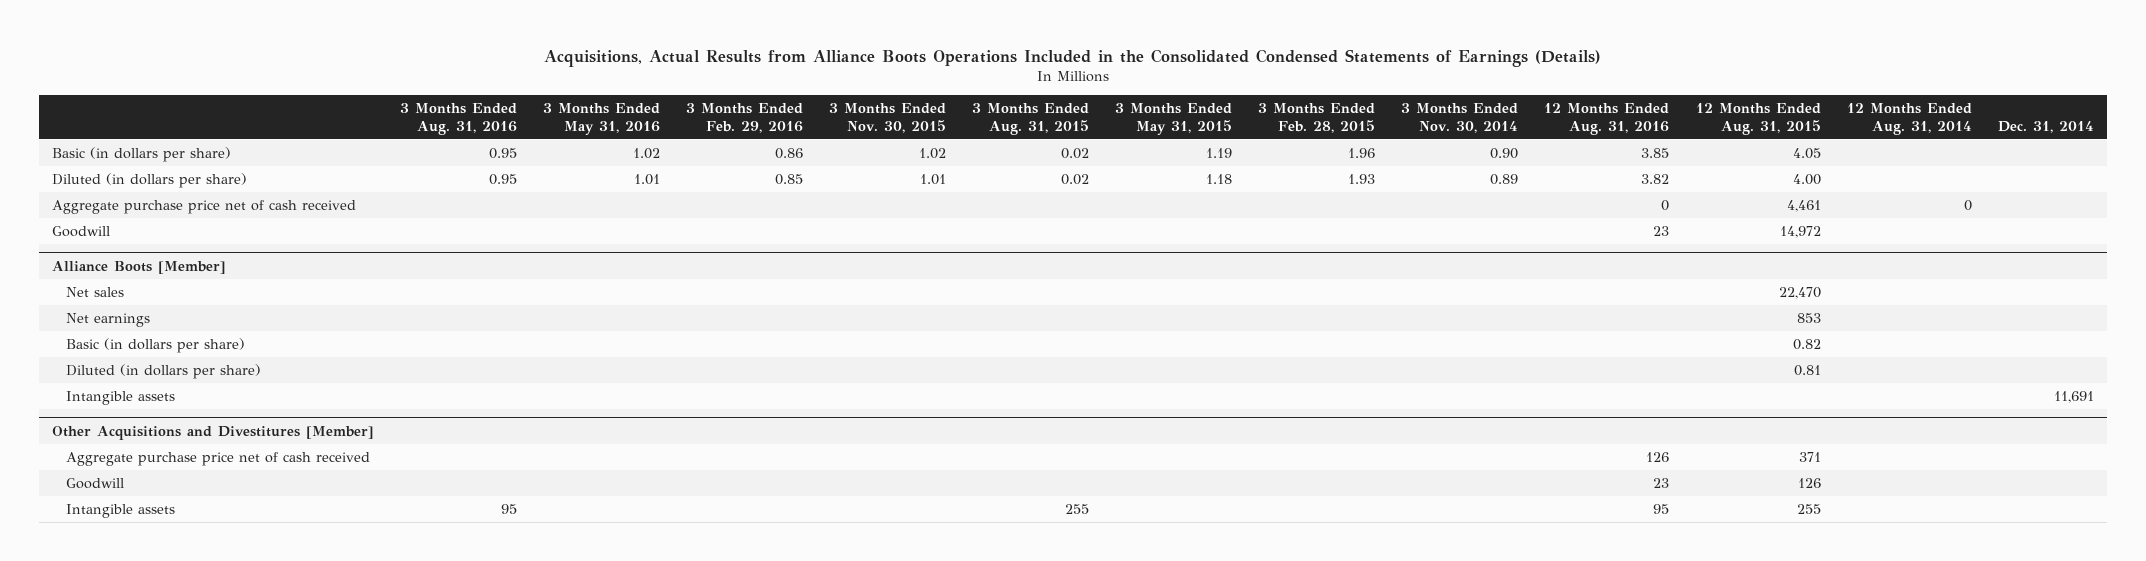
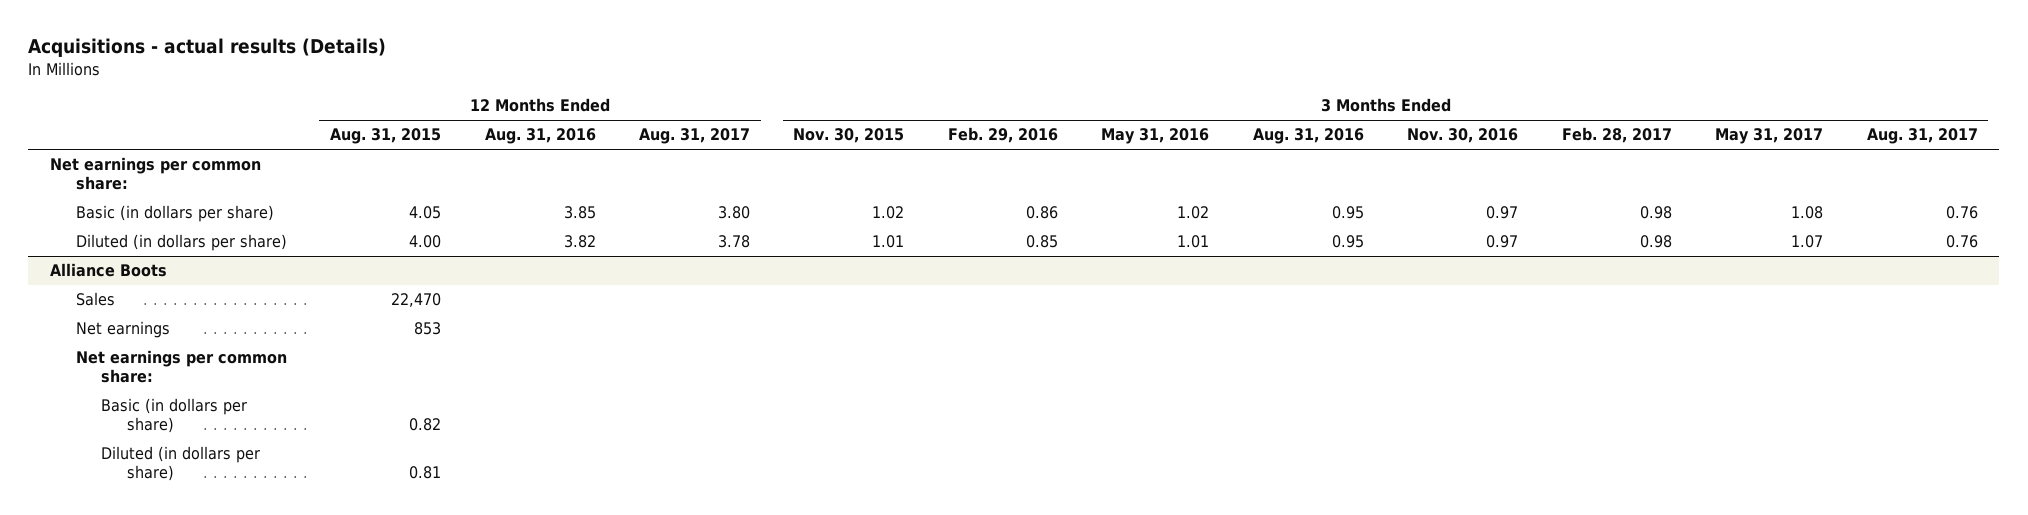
[543,48,1601,67] Acquisitions, Actual Results from Alliance Boots Operations Included in the Consolidated Condensed Statements of Earnings (Details) -> [28,38,387,58] Acquisitions - actual results (Details)
[972,103,1090,135] 3 Months Ended Aug. 31, 2015 -> none
[1115,103,1233,135] 3 Months Ended May 31, 2015 -> none
[1258,103,1376,133] 3 Months Ended Feb. 28, 2015 -> none
[1401,103,1519,133] 3 Months Ended Nov. 30, 2014 -> none
[1846,103,1972,135] 12 Months Ended Aug. 31, 2014 -> none
[1997,120,2094,133] Dec. 31, 2014 -> none
none -> [639,128,751,145] Aug. 31, 2017
none -> [1407,128,1519,144] Nov. 30, 2016
none -> [1561,127,1672,144] Feb. 28, 2017
none -> [1715,128,1824,145] May 31, 2017
none -> [1866,128,1978,145] Aug. 31, 2017
none -> [50,157,262,191] Net earnings per common share:
[52,199,357,214] Aggregate purchase price net of cash received -> none
[52,225,111,237] Goodwill -> none
[52,260,227,274] Alliance Boots [Member] -> [50,263,168,278] Alliance Boots
[66,286,125,297] Net sales -> [75,292,115,307] Sales
none -> [75,350,287,384] Net earnings per common share:
[66,390,176,405] Intangible assets -> none
[52,425,375,440] Other Acquisitions and Divestitures [Member] -> none
[66,451,371,466] Aggregate purchase price net of cash received -> none
[66,477,125,489] Goodwill -> none
[66,503,176,518] Intangible assets -> none

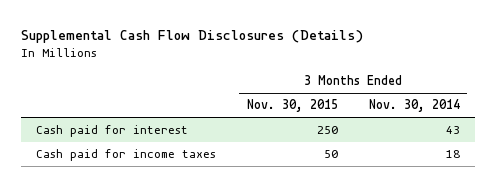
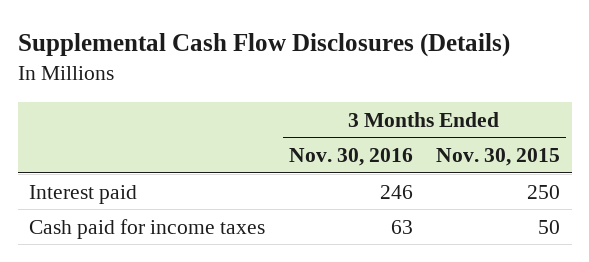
[368,99,460,113] 3 Months Ended Nov. 30, 2014 -> none
none -> [288,148,413,167] Nov. 30, 2016
[36,125,189,138] Cash paid for interest -> [29,184,138,204] Interest paid

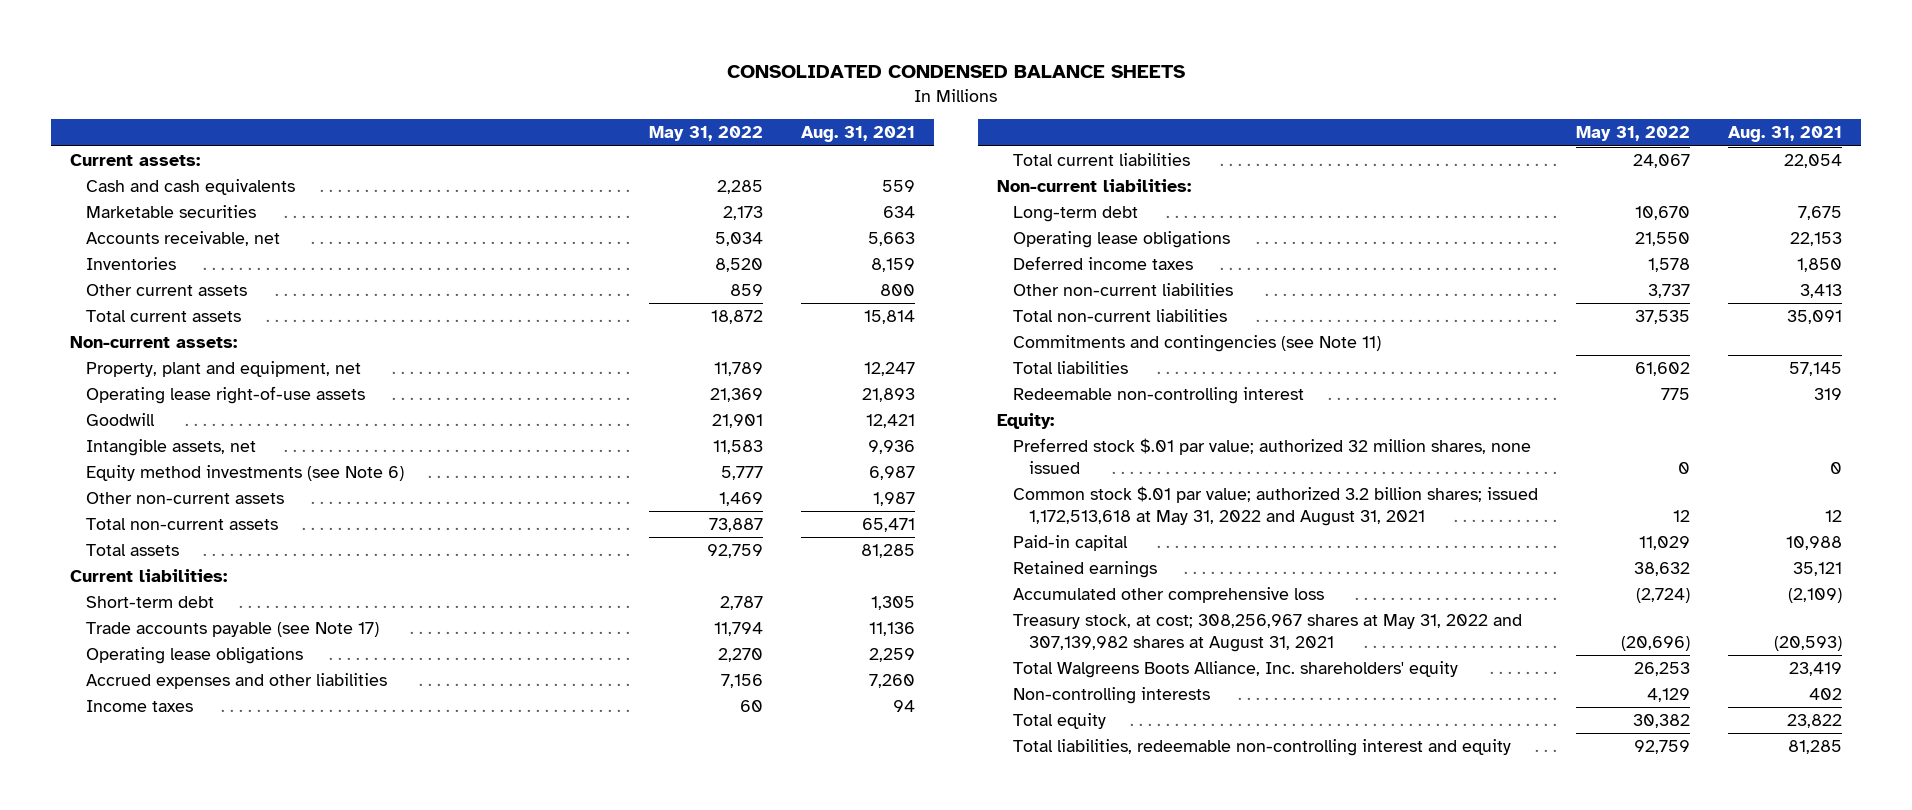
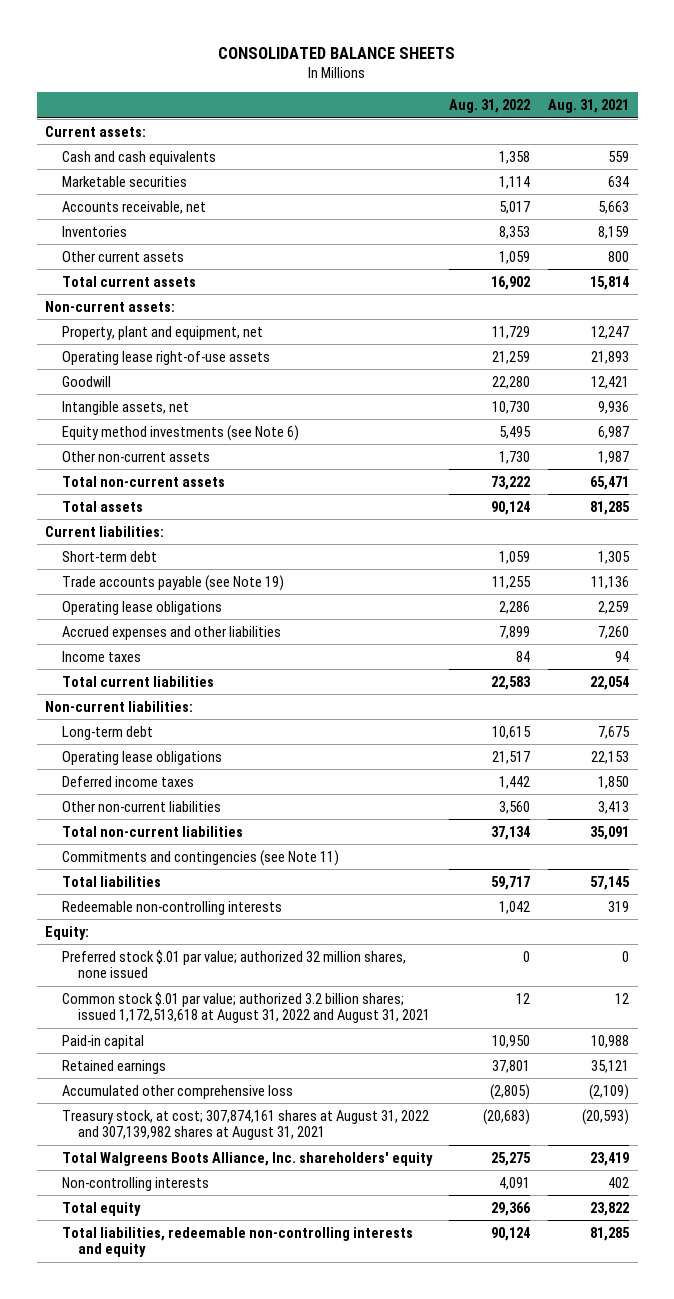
[726,65,1185,79] CONSOLIDATED CONDENSED BALANCE SHEETS -> [218,46,456,59] CONSOLIDATED BALANCE SHEETS
[648,126,763,142] May 31, 2022 -> none
none -> [449,99,531,114] Aug. 31, 2022
[85,622,379,638] Trade accounts payable (see Note 17) -> [61,574,284,591] Trade accounts payable (see Note 19)
[1012,387,1304,405] Redeemable non-controlling interest -> [61,900,282,915] Redeemable non-controlling interests
[1012,486,1538,526] Common stock $.01 par value; authorized 3.2 billion shares; issued 1,172,513,618 at May 31, 2022 and August 31, 2021 -> [61,991,430,1024] Common stock $.01 par value; authorized 3.2 billion shares; issued 1,172,513,618 at August 31, 2022 and August 31, 2021
[1012,614,1522,652] Treasury stock, at cost; 308,256,967 shares at May 31, 2022 and 307,139,982 shares at August 31, 2021 -> [61,1109,429,1141] Treasury stock, at cost; 307,874,161 shares at August 31, 2022 and 307,139,982 shares at August 31, 2021
[1012,739,1511,757] Total liabilities, redeemable non-controlling interest and equity -> [61,1226,413,1258] Total liabilities, redeemable non-controlling interests and equity

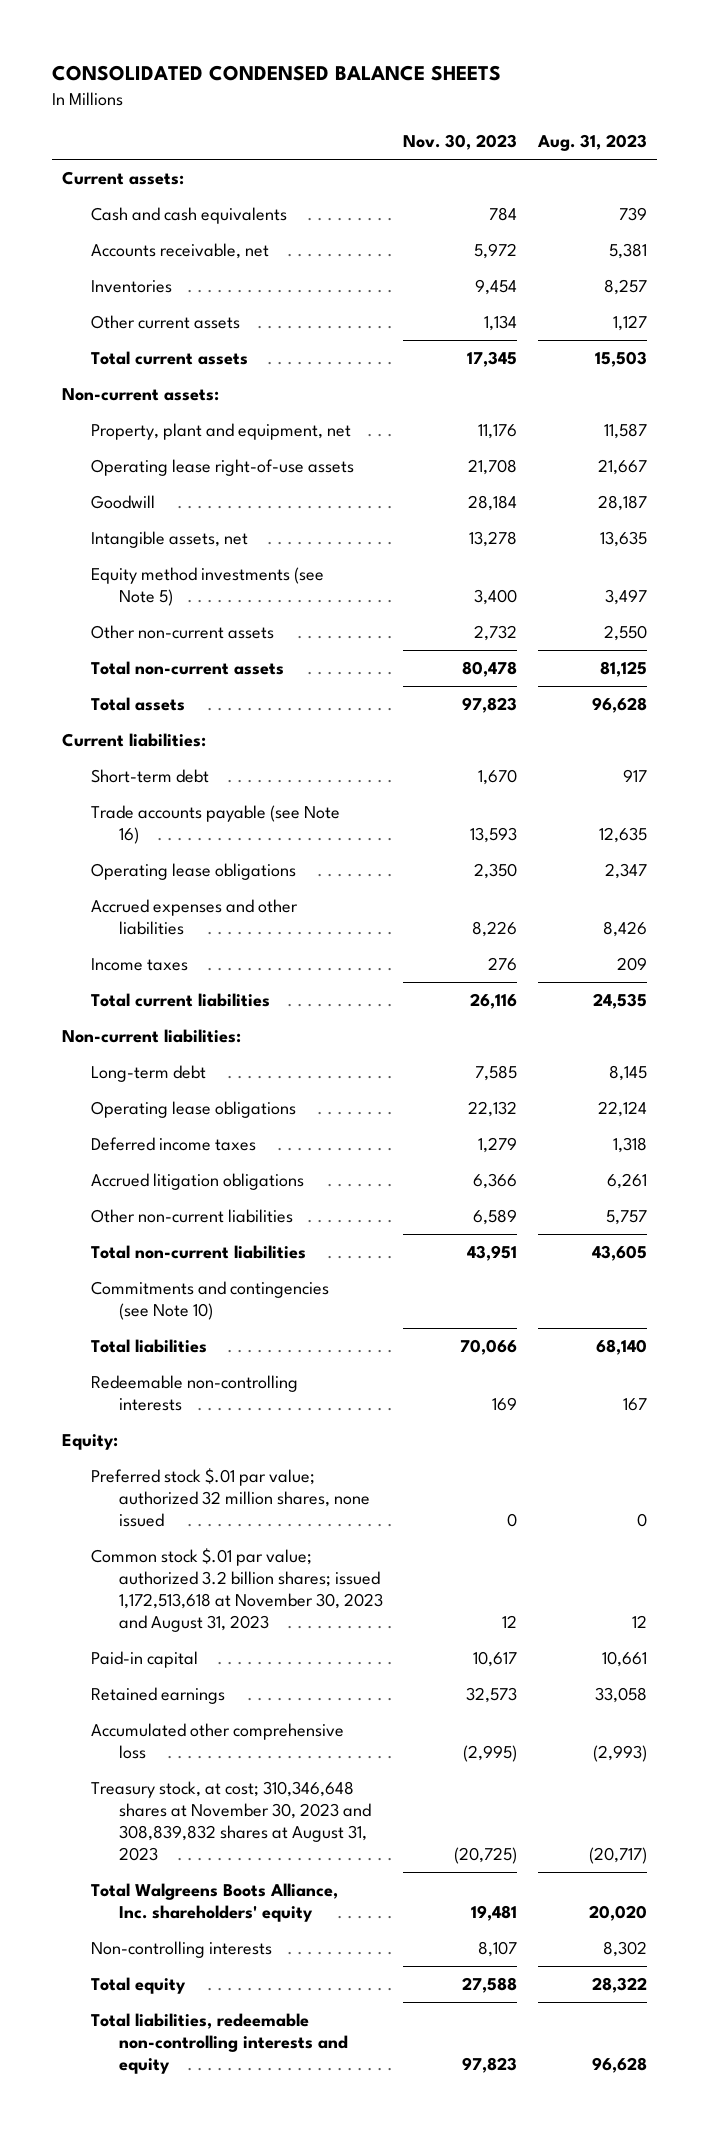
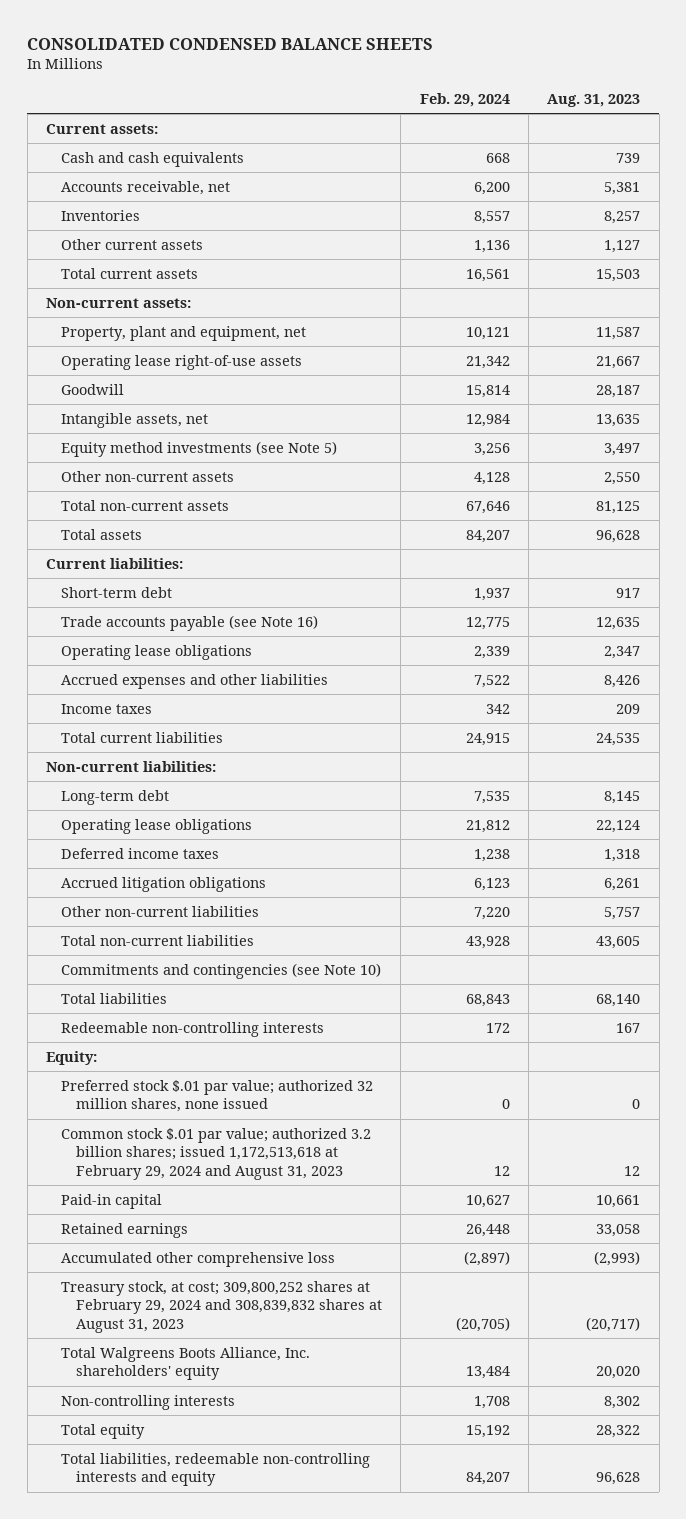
[403,134,518,151] Nov. 30, 2023 -> none
none -> [419,92,510,107] Feb. 29, 2024
[90,1548,383,1632] Common stock $.01 par value; authorized 3.2 billion shares; issued 1,172,513,618 at November 30, 2023 and August 31, 2023 -> [61,1127,372,1181] Common stock $.01 par value; authorized 3.2 billion shares; issued 1,172,513,618 at February 29, 2024 and August 31, 2023
[90,1781,371,1861] Treasury stock, at cost; 310,346,648 shares at November 30, 2023 and 308,839,832 shares at August 31, 2023 -> [61,1280,383,1334] Treasury stock, at cost; 309,800,252 shares at February 29, 2024 and 308,839,832 shares at August 31, 2023

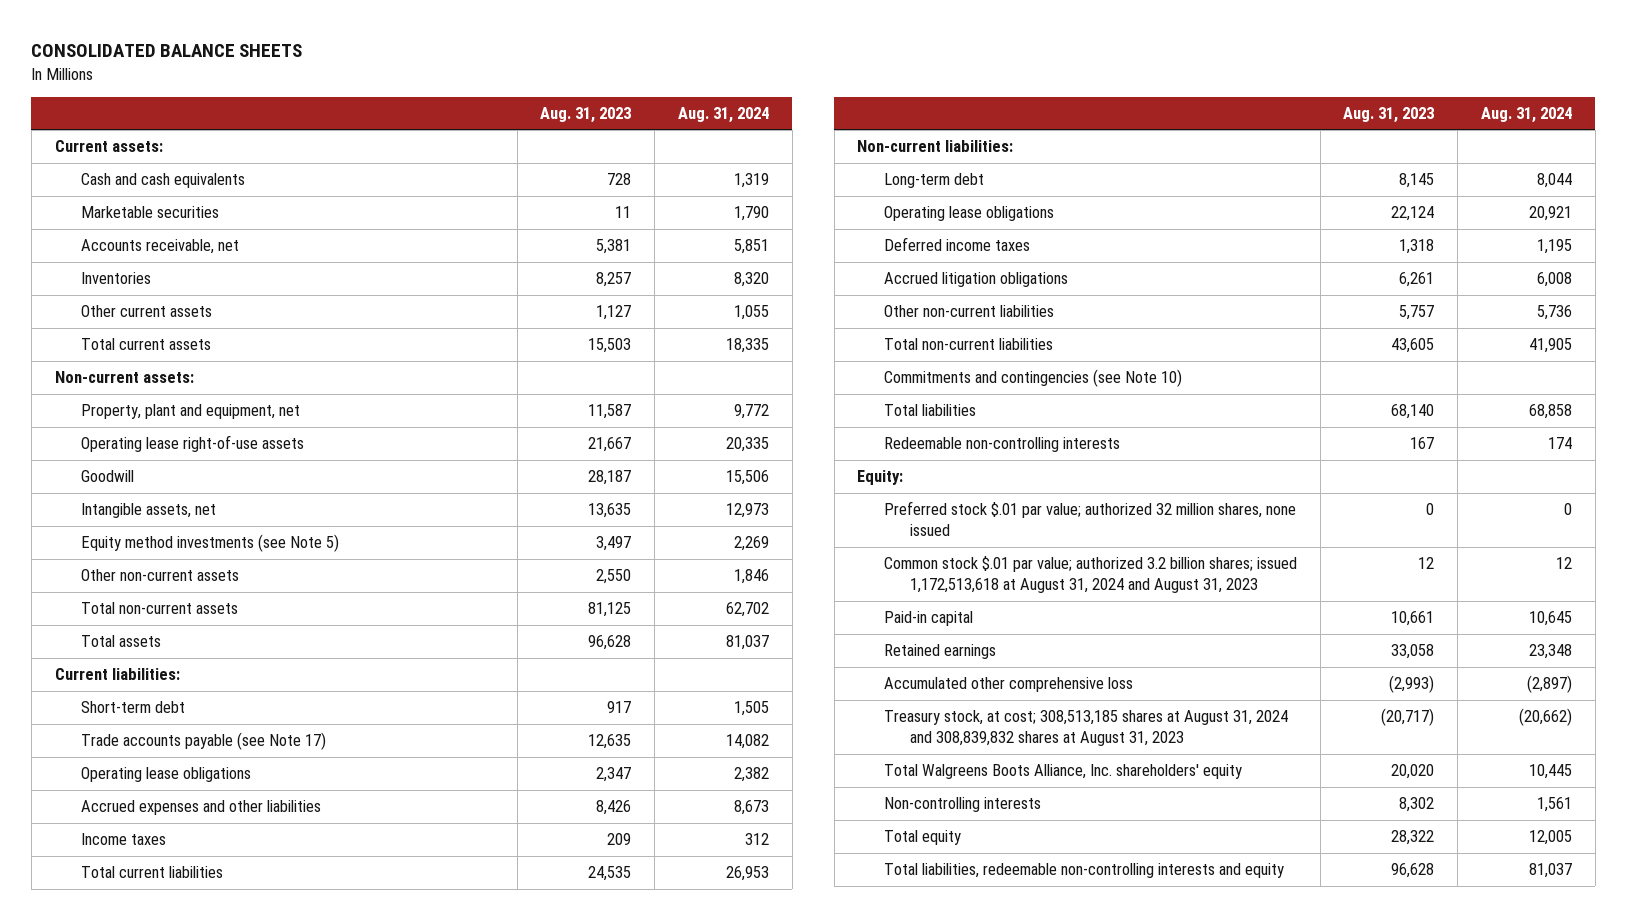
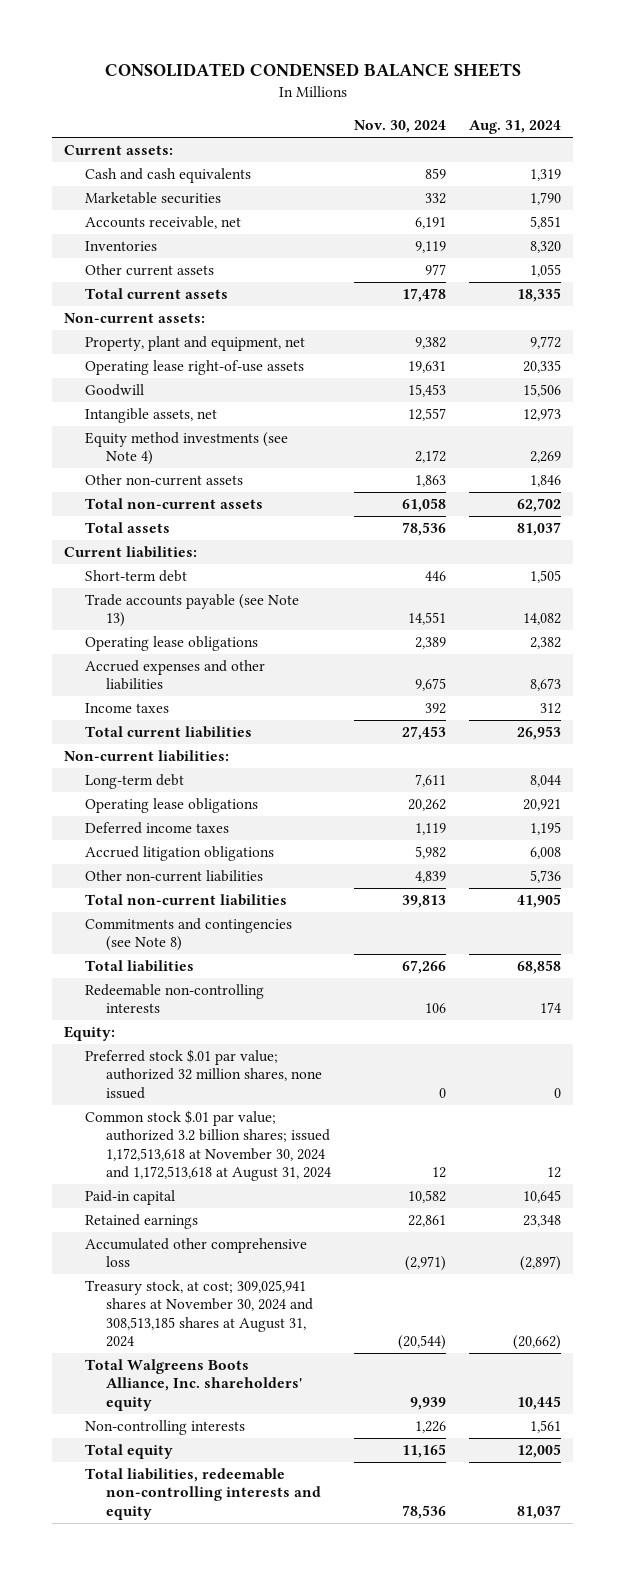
[31,44,303,58] CONSOLIDATED BALANCE SHEETS -> [104,63,521,78] CONSOLIDATED CONDENSED BALANCE SHEETS
[540,106,632,123] Aug. 31, 2023 -> none
none -> [353,120,446,134] Nov. 30, 2024
[80,534,339,553] Equity method investments (see Note 5) -> [84,432,288,466] Equity method investments (see Note 4)
[80,732,326,751] Trade accounts payable (see Note 17) -> [84,594,299,628] Trade accounts payable (see Note 13)
[883,369,1182,388] Commitments and contingencies (see Note 10) -> [84,918,292,952] Commitments and contingencies (see Note 8)
[883,556,1297,594] Common stock $.01 par value; authorized 3.2 billion shares; issued 1,172,513,618 at August 31, 2024 and August 31, 2023 -> [84,1110,331,1182] Common stock $.01 par value; authorized 3.2 billion shares; issued 1,172,513,618 at November 30, 2024 and 1,172,513,618 at August 31, 2024
[883,710,1288,747] Treasury stock, at cost; 308,513,185 shares at August 31, 2024 and 308,839,832 shares at August 31, 2023 -> [84,1280,313,1348] Treasury stock, at cost; 309,025,941 shares at November 30, 2024 and 308,513,185 shares at August 31, 2024

